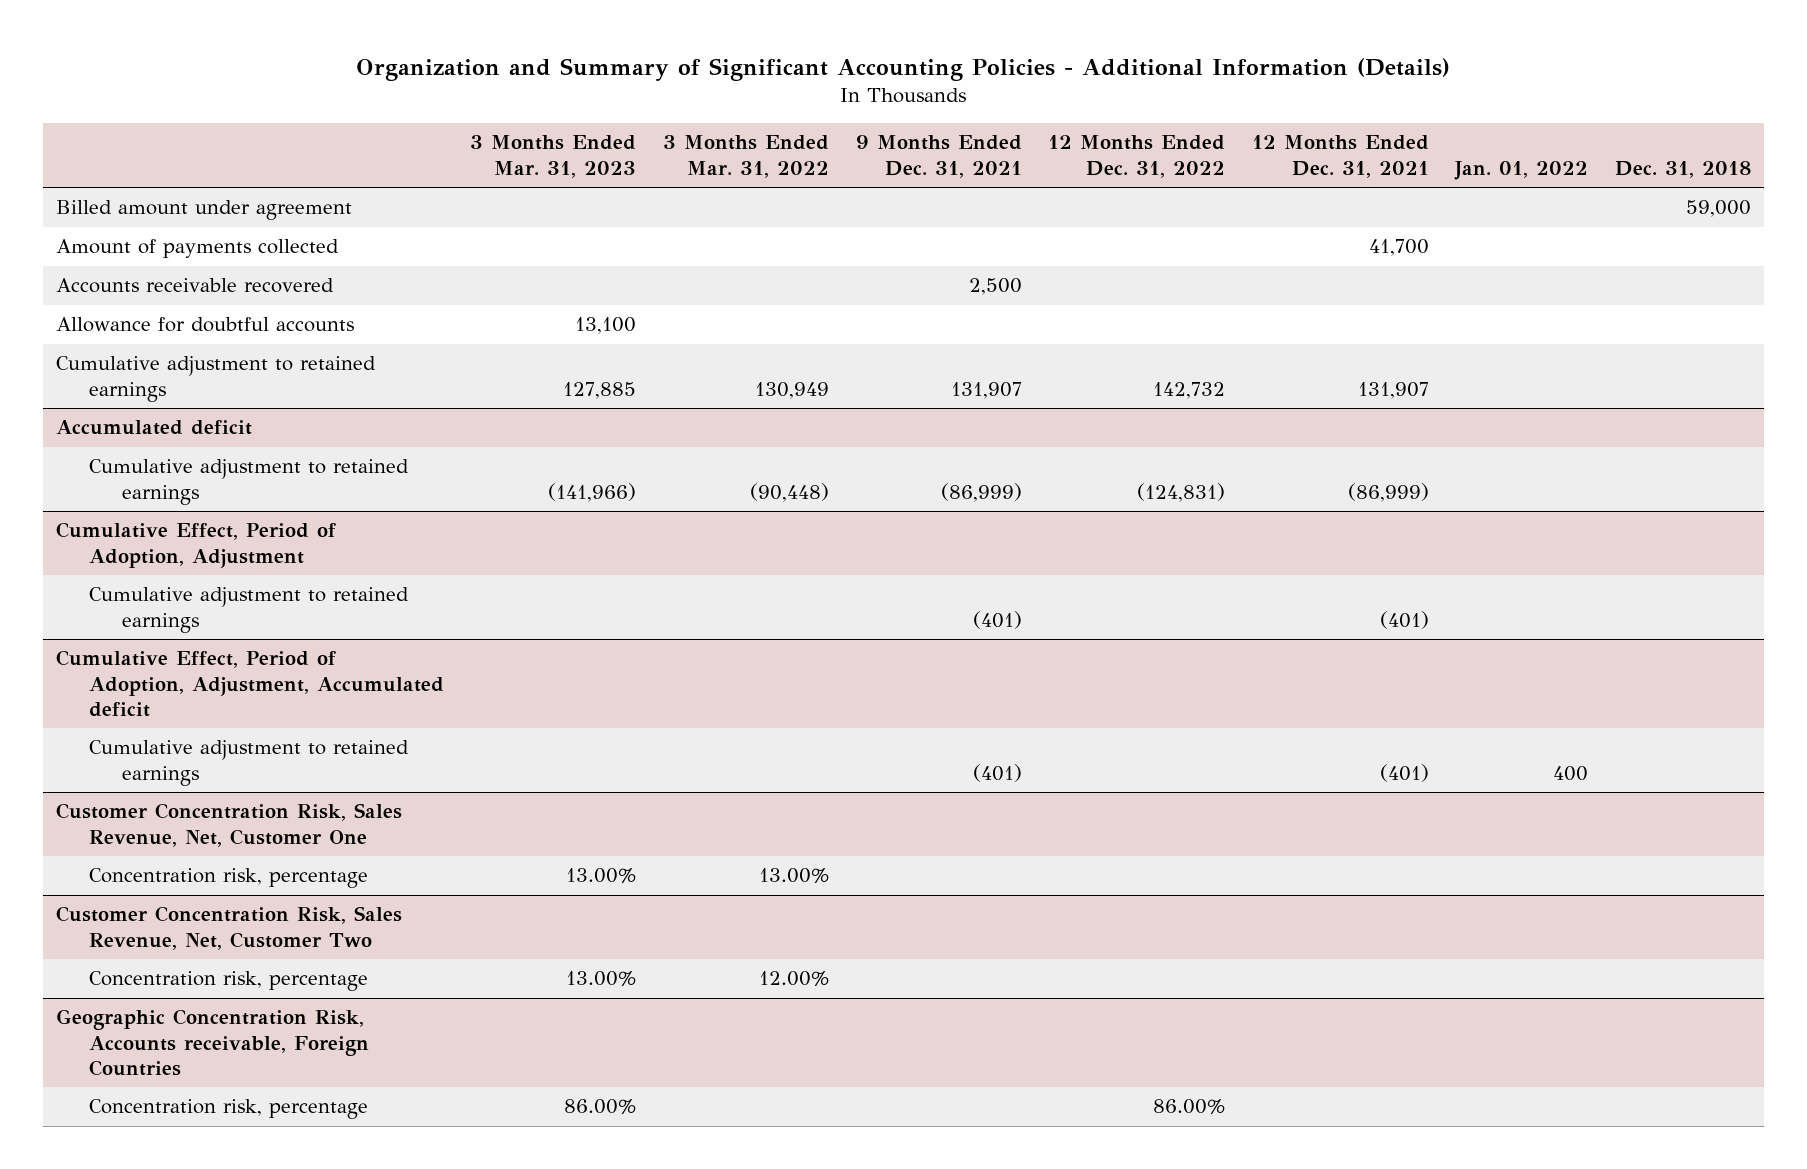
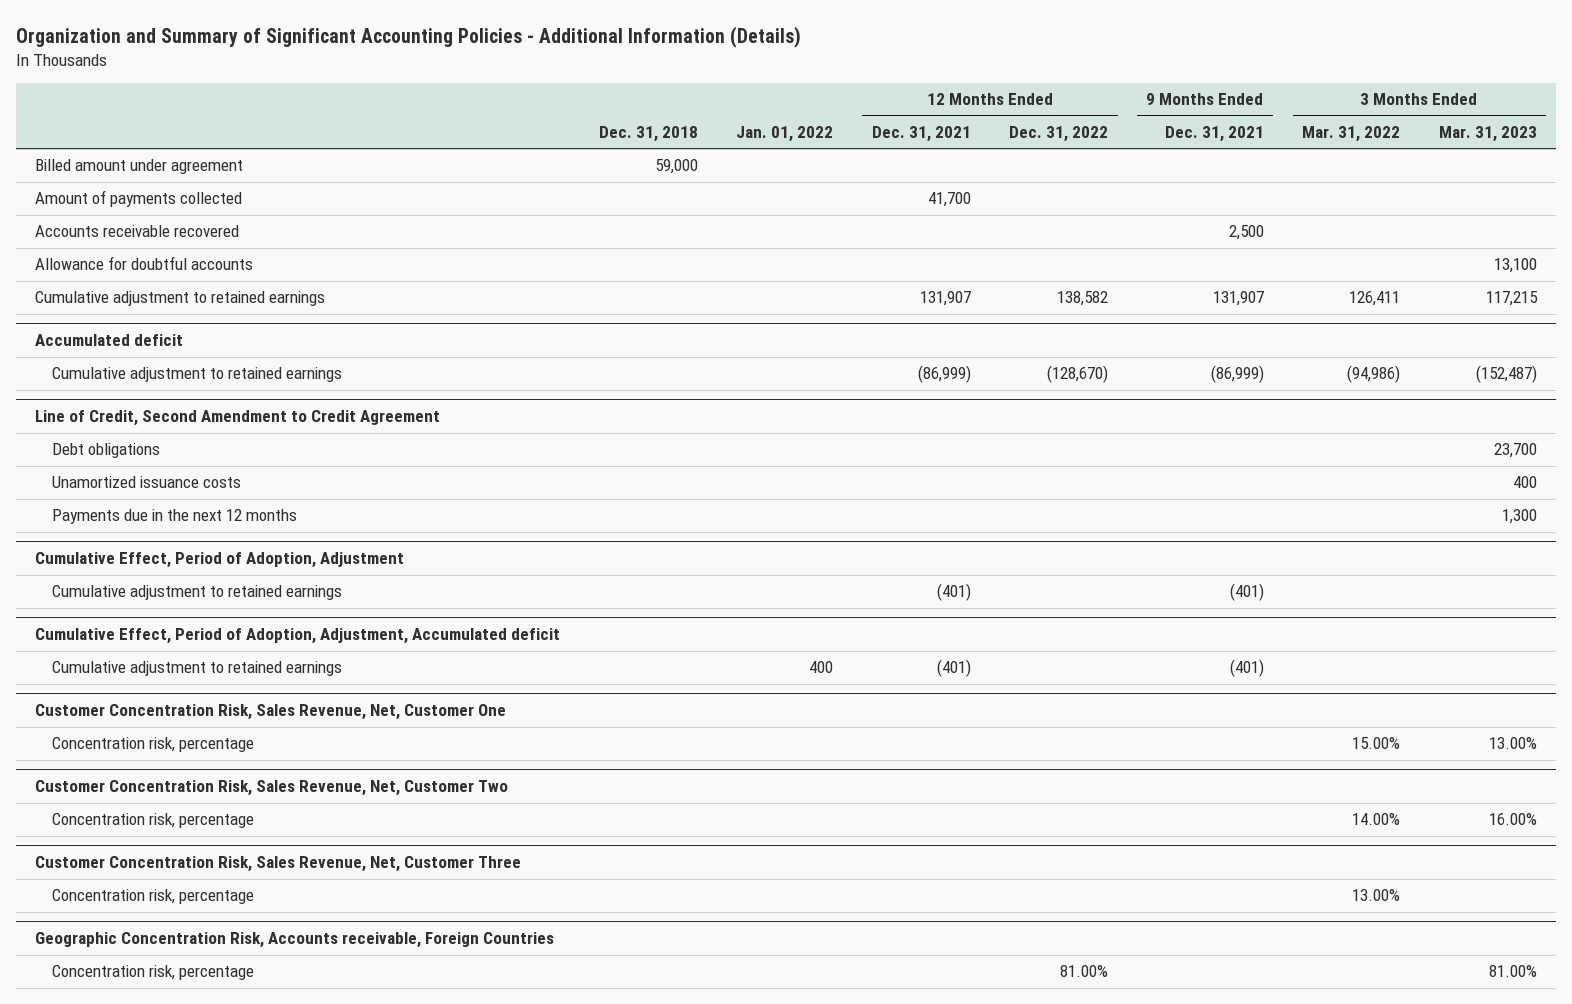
[563,381,637,399] 127,885 -> [1485,291,1538,307] 117,215
[754,381,829,399] 130,949 -> [1349,291,1401,307] 126,411
[1153,381,1226,399] 142,732 -> [1057,291,1109,307] 138,582
[548,482,637,502] (141,966) -> [1475,365,1537,384] (152,487)
[749,482,829,502] (90,448) -> [1347,365,1401,384] (94,986)
[1137,482,1226,502] (124,831) -> [1047,365,1109,384] (128,670)
none -> [35,410,441,427] Line of Credit, Second Amendment to Credit Agreement
none -> [51,443,160,459] Debt obligations
none -> [51,476,241,489] Unamortized issuance costs
none -> [51,509,297,525] Payments due in the next 12 months
[758,868,829,884] 13.00% -> [1352,737,1401,750] 15.00%
[566,971,637,987] 13.00% -> [1488,813,1537,826] 16.00%
[758,971,829,987] 12.00% -> [1352,813,1401,826] 14.00%
none -> [35,856,522,873] Customer Concentration Risk, Sales Revenue, Net, Customer Three
none -> [51,889,254,905] Concentration risk, percentage
[564,1099,637,1115] 86.00% -> [1488,965,1537,978] 81.00%
[1153,1099,1226,1115] 86.00% -> [1060,965,1109,978] 81.00%

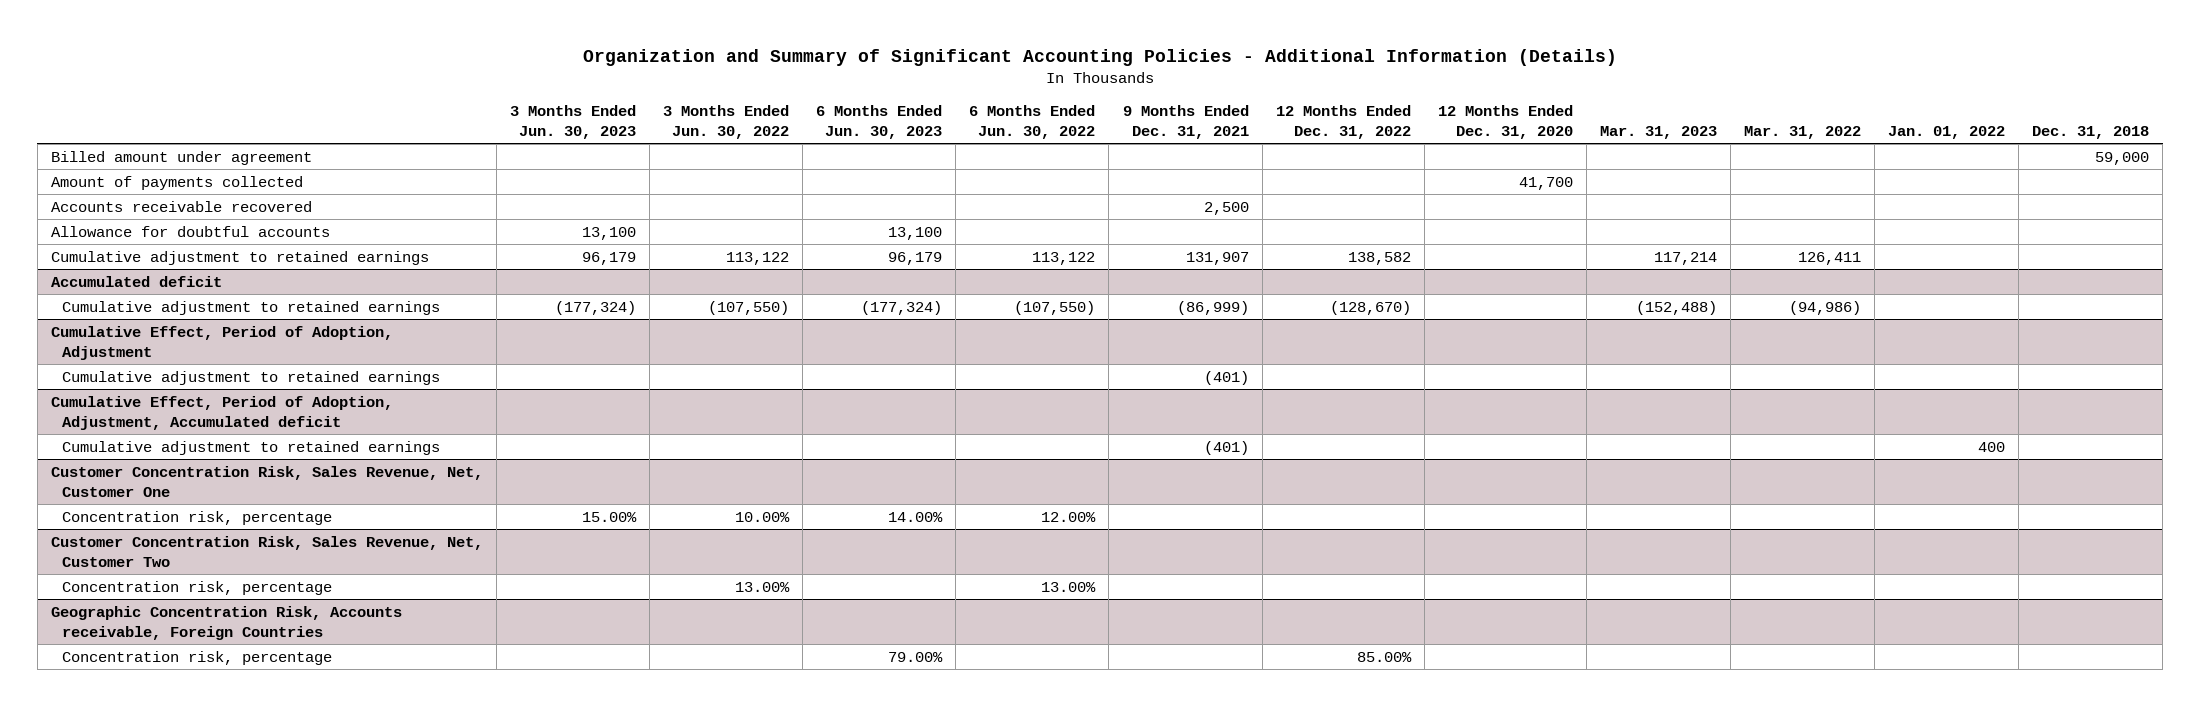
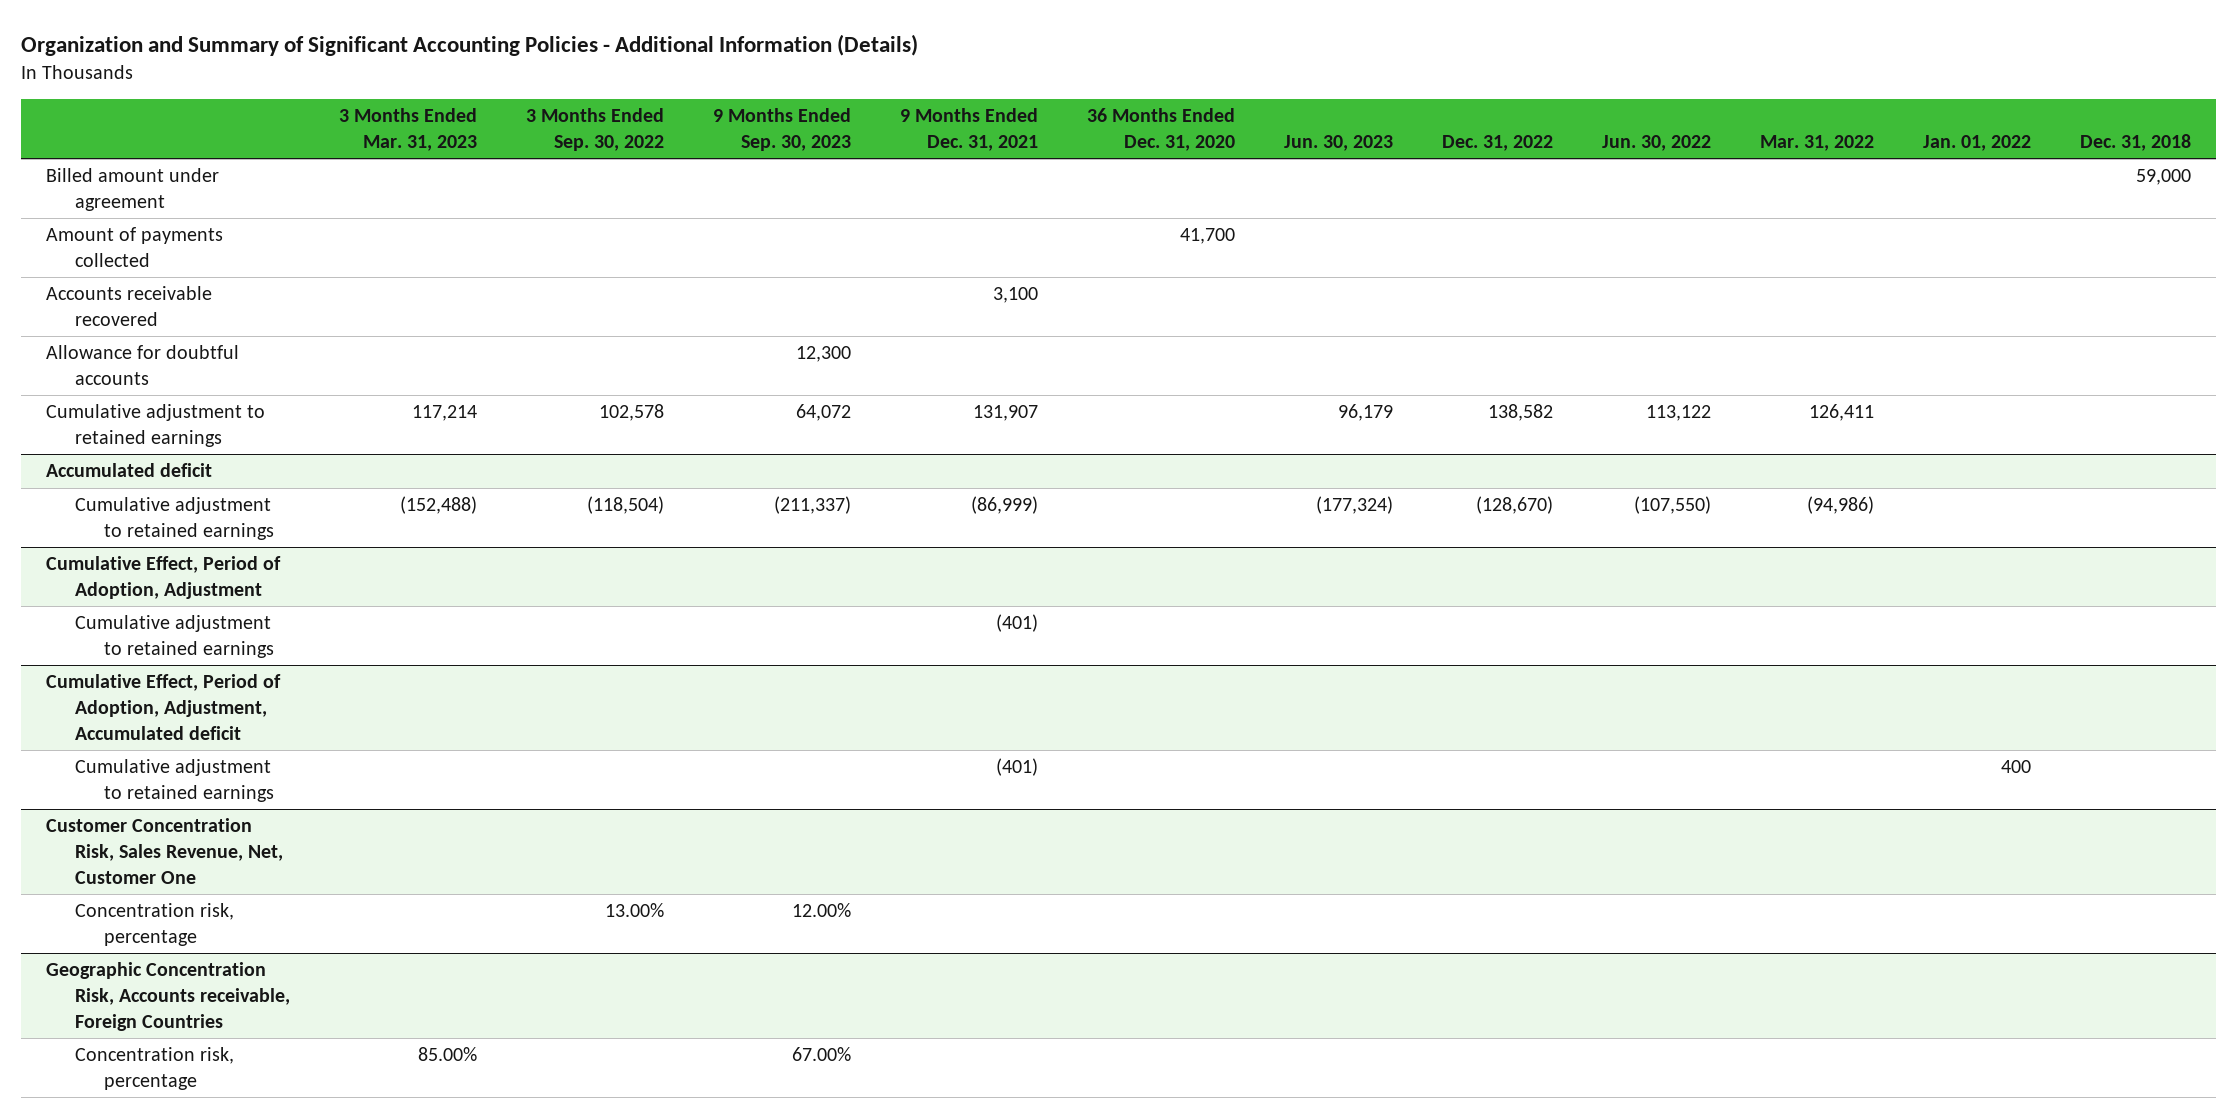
[509,104,636,139] 3 Months Ended Jun. 30, 2023 -> none
[663,104,790,139] 3 Months Ended Jun. 30, 2022 -> none
[816,104,943,139] 6 Months Ended Jun. 30, 2023 -> none
[969,104,1096,139] 6 Months Ended Jun. 30, 2022 -> none
[1275,104,1411,139] 12 Months Ended Dec. 31, 2022 -> none
[1437,104,1573,139] 12 Months Ended Dec. 31, 2020 -> none
[1599,125,1717,139] Mar. 31, 2023 -> none
none -> [339,108,478,151] 3 Months Ended Mar. 31, 2023
none -> [526,108,665,151] 3 Months Ended Sep. 30, 2022
none -> [713,108,852,151] 9 Months Ended Sep. 30, 2023
none -> [1087,108,1236,151] 36 Months Ended Dec. 31, 2020
none -> [1284,134,1394,151] Jun. 30, 2023
none -> [1442,134,1554,151] Dec. 31, 2022
none -> [1602,134,1712,151] Jun. 30, 2022
[1203,201,1249,215] 2,500 -> [993,287,1039,304] 3,100
[50,535,483,567] Customer Concentration Risk, Sales Revenue, Net, Customer Two -> none
[61,580,332,595] Concentration risk, percentage -> none

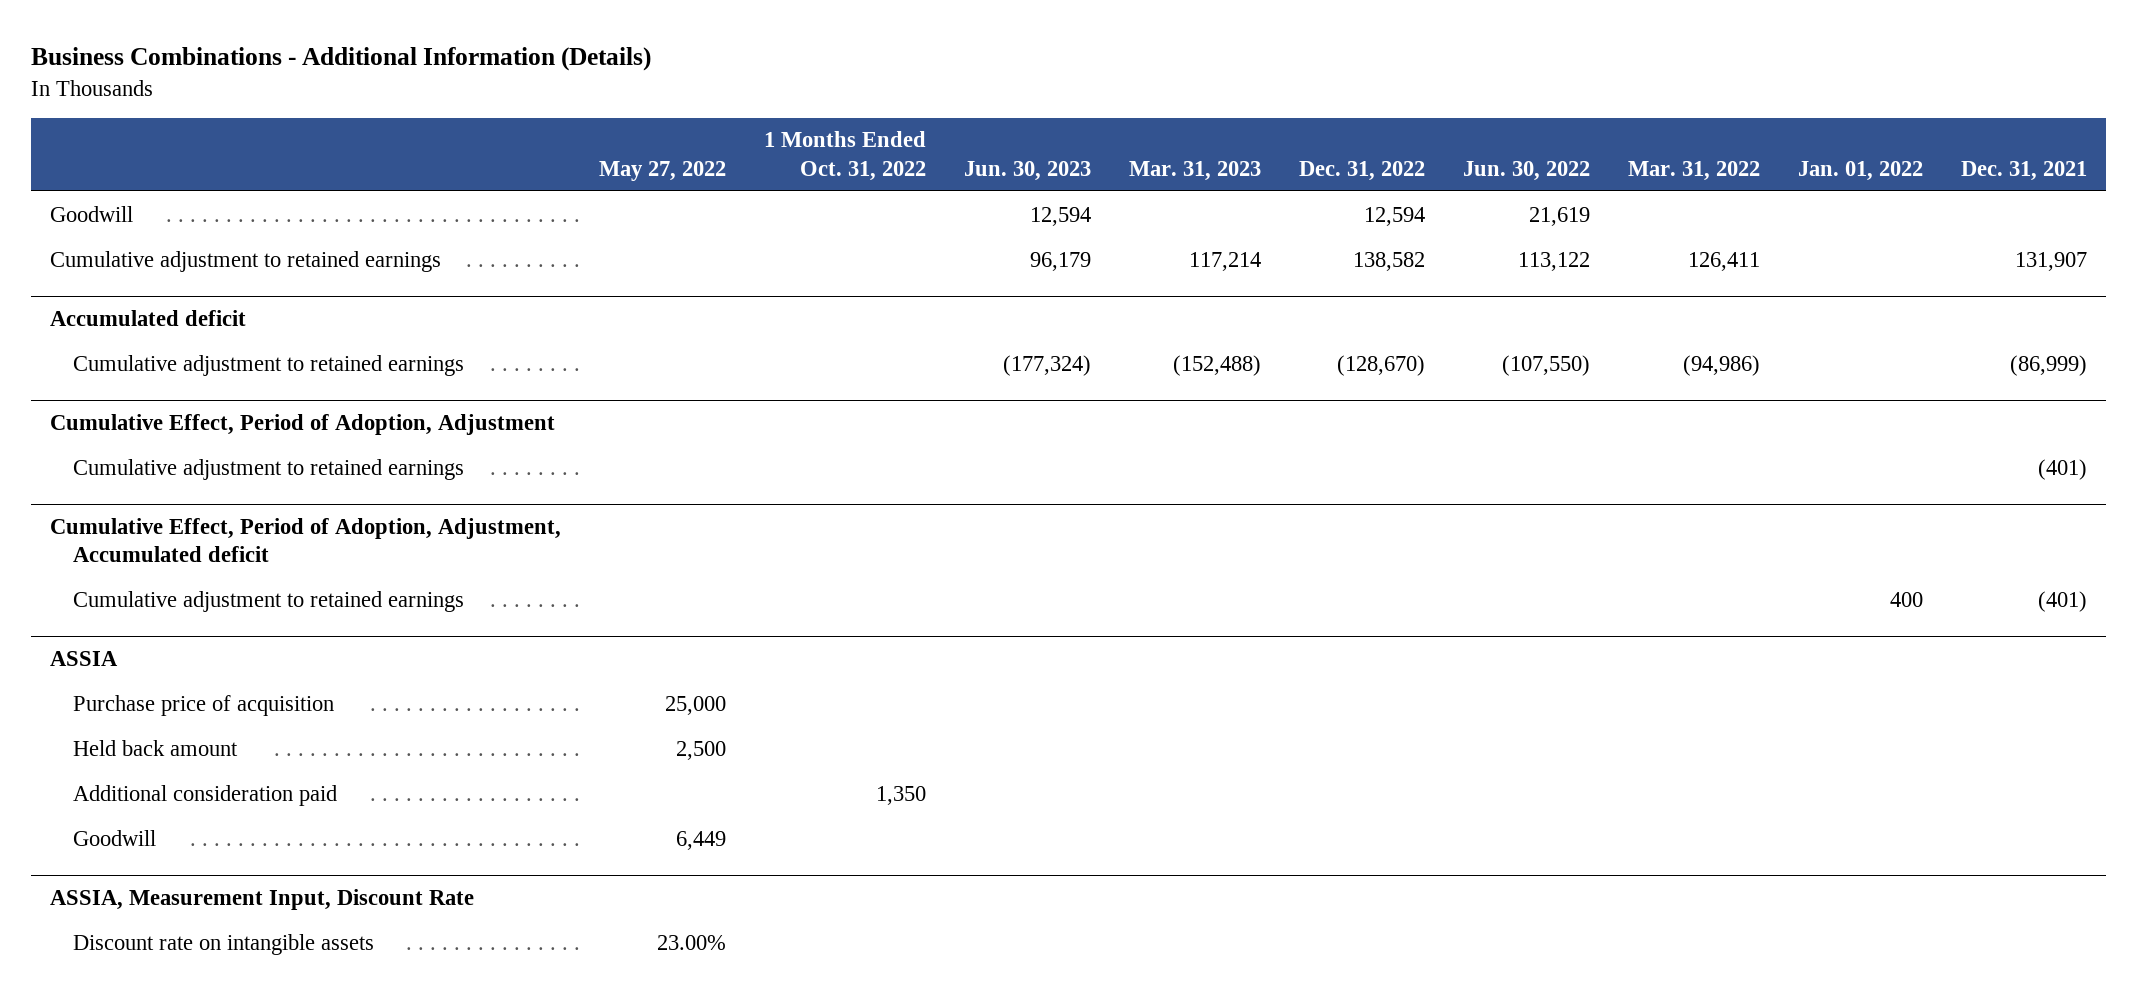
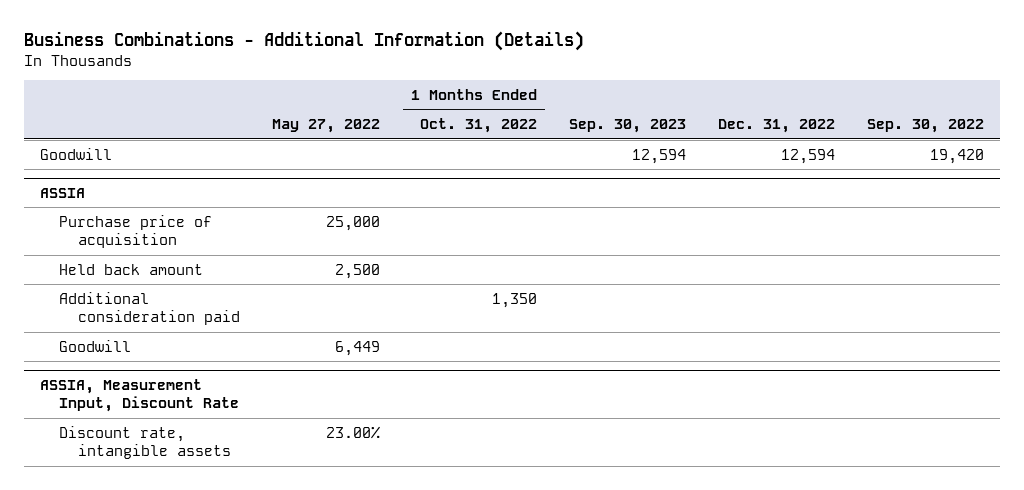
[963,160,1091,181] Jun. 30, 2023 -> none
[1128,160,1261,181] Mar. 31, 2023 -> none
[1462,160,1590,181] Jun. 30, 2022 -> none
[1627,160,1760,181] Mar. 31, 2022 -> none
[1797,160,1923,181] Jan. 01, 2022 -> none
[1960,160,2087,181] Dec. 31, 2021 -> none
none -> [569,119,687,134] Sep. 30, 2023
none -> [867,119,985,134] Sep. 30, 2022
[49,250,441,272] Cumulative adjustment to retained earnings -> none
[49,309,246,326] Accumulated deficit -> none
[73,354,465,376] Cumulative adjustment to retained earnings -> none
[49,413,555,435] Cumulative Effect, Period of Adoption, Adjustment -> none
[73,458,465,480] Cumulative adjustment to retained earnings -> none
[49,517,561,563] Cumulative Effect, Period of Adoption, Adjustment, Accumulated deficit -> none
[73,590,465,612] Cumulative adjustment to retained earnings -> none
[73,933,375,955] Discount rate on intangible assets -> [58,425,231,459] Discount rate, intangible assets

